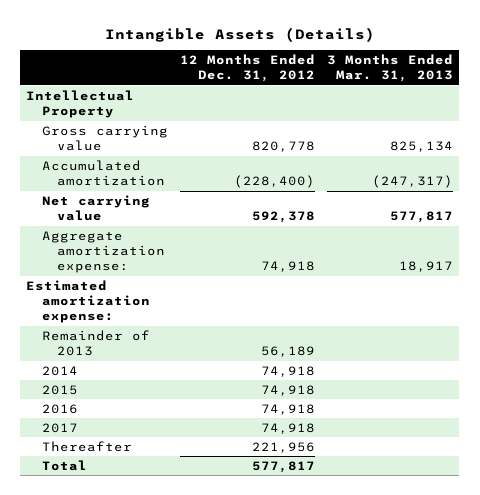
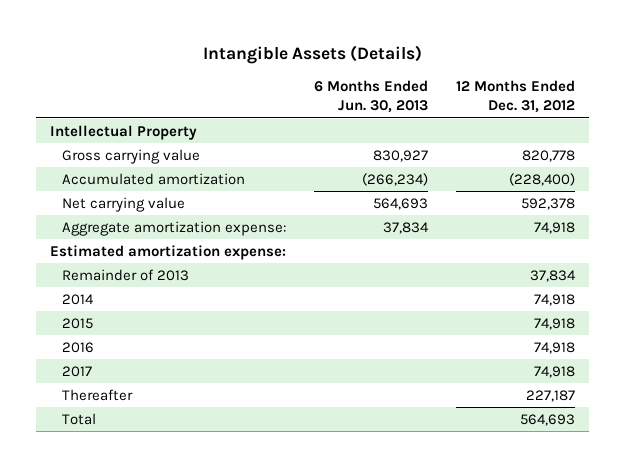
[327,54,454,83] 3 Months Ended Mar. 31, 2013 -> none
none -> [314,80,429,114] 6 Months Ended Jun. 30, 2013
[260,345,315,357] 56,189 -> [529,269,576,282] 37,834
[251,441,315,453] 221,956 -> [525,389,575,402] 227,187
[251,460,315,473] 577,817 -> [519,413,575,426] 564,693

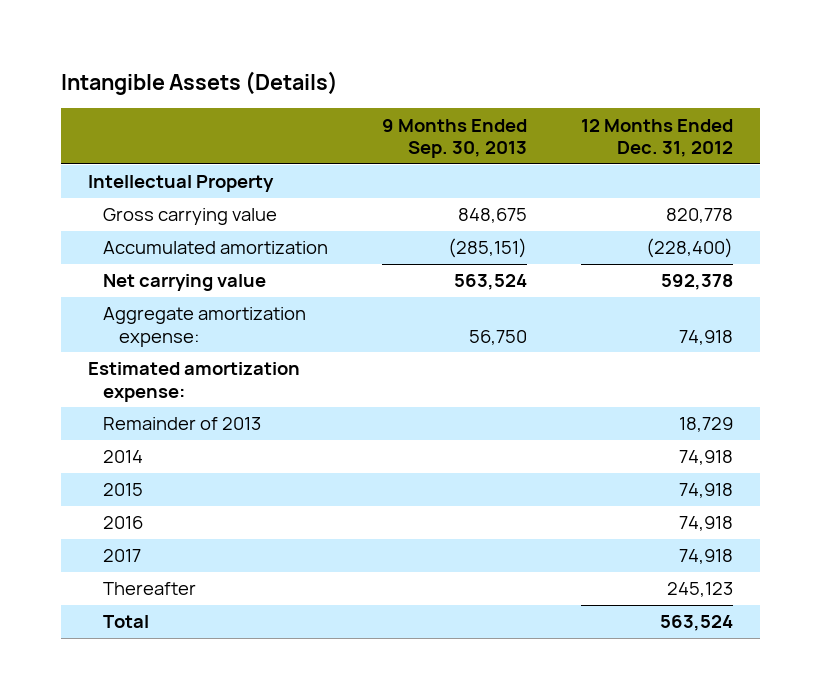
[314,80,429,114] 6 Months Ended Jun. 30, 2013 -> none
none -> [382,118,528,159] 9 Months Ended Sep. 30, 2013
[529,269,576,282] 37,834 -> [678,417,733,433] 18,729
[525,389,575,402] 227,187 -> [666,582,733,598] 245,123
[519,413,575,426] 564,693 -> [659,615,733,632] 563,524

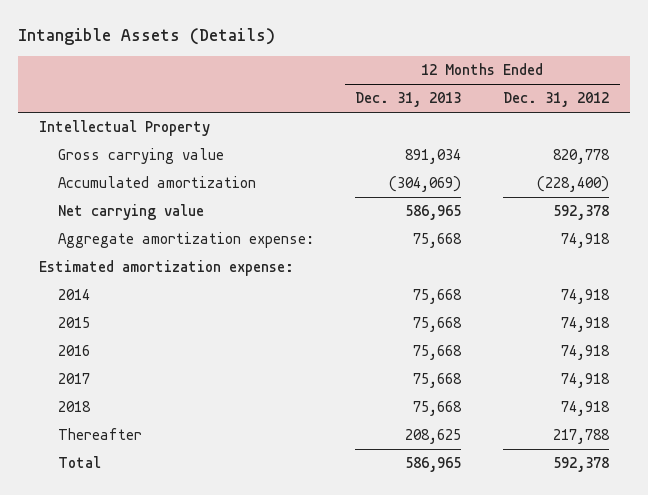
[382,118,528,159] 9 Months Ended Sep. 30, 2013 -> none
none -> [355,92,462,108] Dec. 31, 2013
[103,417,262,431] Remainder of 2013 -> none
none -> [57,401,91,413] 2018
[666,582,733,598] 245,123 -> [553,429,611,445] 217,788
[659,615,733,632] 563,524 -> [553,457,610,473] 592,378

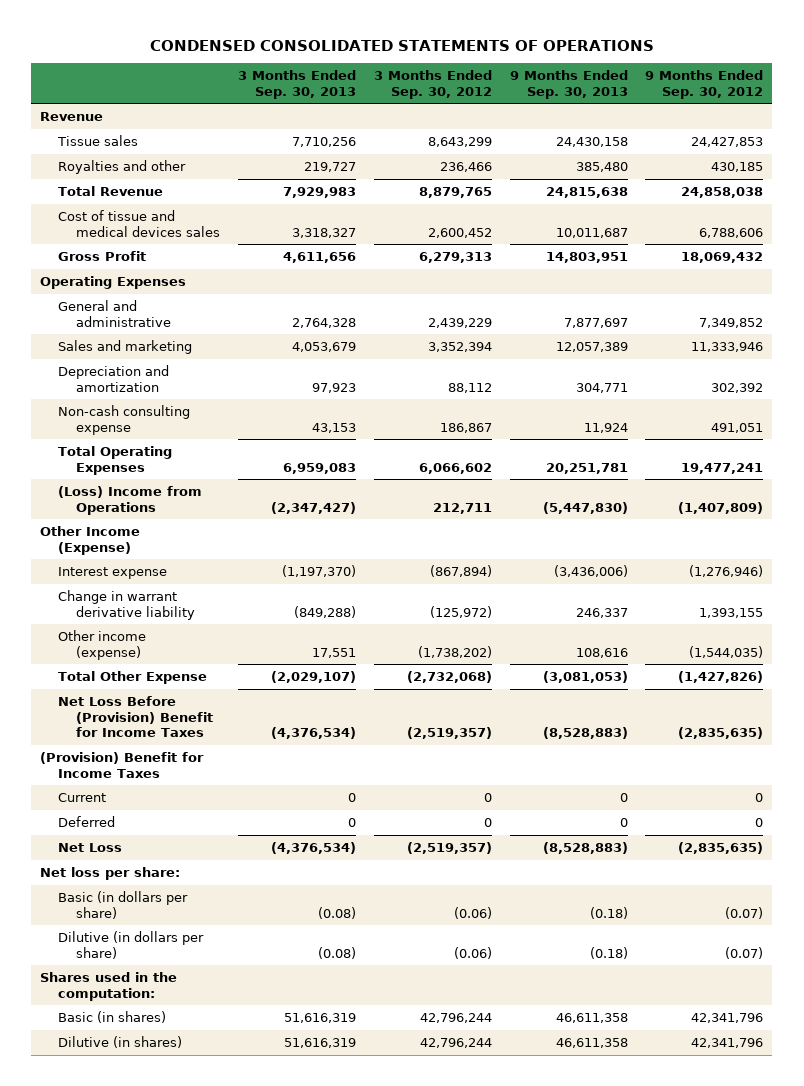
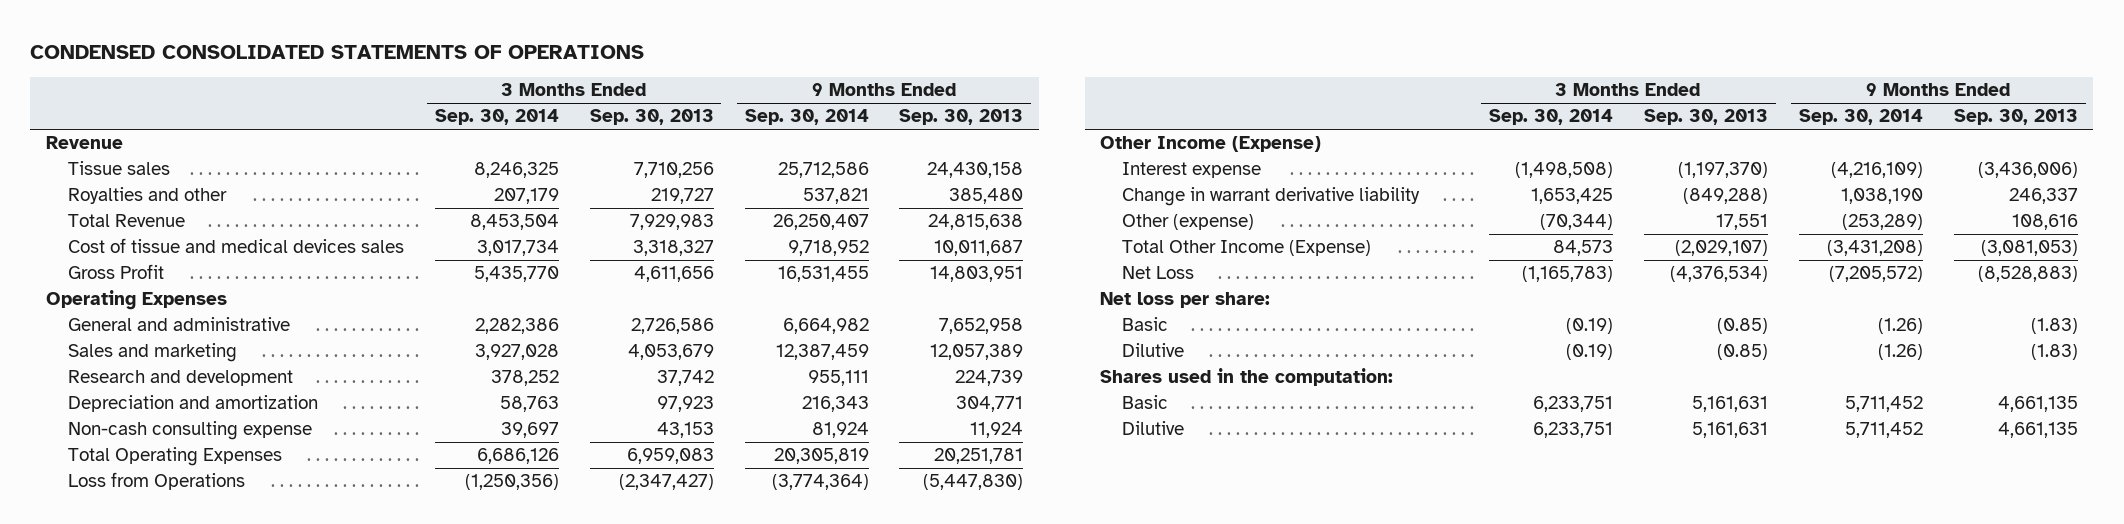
[373,69,492,99] 3 Months Ended Sep. 30, 2012 -> none
[645,69,764,99] 9 Months Ended Sep. 30, 2012 -> none
none -> [434,109,559,126] Sep. 30, 2014
none -> [744,109,869,126] Sep. 30, 2014
[291,317,356,328] 2,764,328 -> [630,318,714,335] 2,726,586
[563,317,628,328] 7,877,697 -> [939,318,1024,335] 7,652,958
none -> [67,370,293,387] Research and development
[58,485,203,515] (Loss) Income from Operations -> [67,472,245,491] Loss from Operations
[58,695,213,738] Net Loss Before (Provision) Benefit for Income Taxes -> none
[40,751,205,778] (Provision) Benefit for Income Taxes -> none
[58,792,107,802] Current -> none
[58,815,116,827] Deferred -> none
[58,629,147,660] Other income (expense) -> [1122,214,1255,231] Other (expense)
[58,670,208,684] Total Other Expense -> [1122,240,1372,257] Total Other Income (Expense)
[58,890,189,919] Basic (in dollars per share) -> [1122,317,1169,332] Basic
[317,906,356,919] (0.08) -> [1716,318,1768,335] (0.85)
[589,906,628,919] (0.18) -> [2030,318,2078,335] (1.83)
[58,930,205,959] Dilutive (in dollars per share) -> [1122,343,1185,358] Dilutive
[317,946,356,959] (0.08) -> [1716,344,1768,361] (0.85)
[589,946,628,959] (0.18) -> [2030,344,2078,361] (1.83)
[58,1010,167,1023] Basic (in shares) -> [1122,395,1169,410] Basic
[283,1012,356,1023] 51,616,319 -> [1691,396,1768,413] 5,161,631
[555,1012,628,1023] 46,611,358 -> [1997,396,2078,413] 4,661,135
[58,1035,183,1048] Dilutive (in shares) -> [1122,421,1185,436] Dilutive
[283,1037,356,1048] 51,616,319 -> [1691,422,1768,439] 5,161,631
[555,1037,628,1048] 46,611,358 -> [1997,422,2078,439] 4,661,135

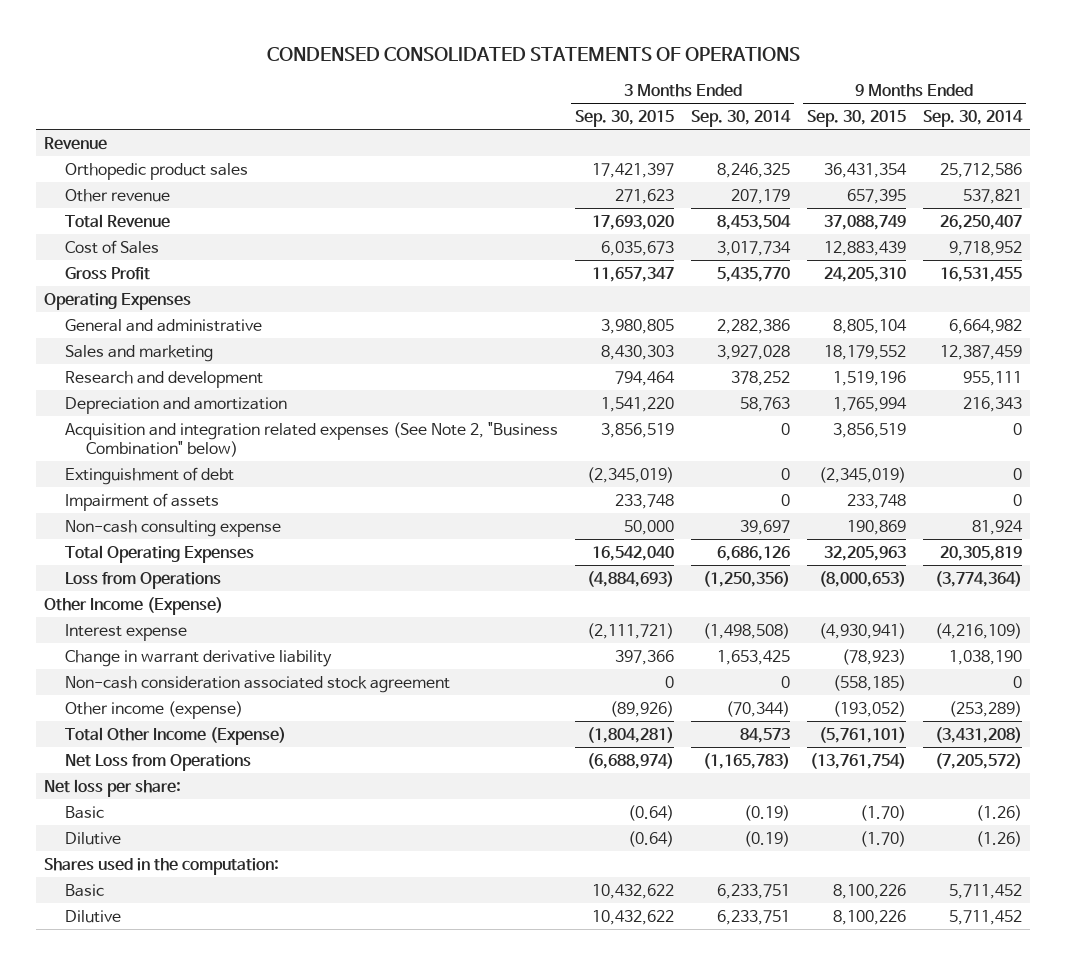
[589,109,714,126] Sep. 30, 2013 -> none
[899,109,1024,126] Sep. 30, 2013 -> none
none -> [575,110,675,128] Sep. 30, 2015
none -> [806,110,906,128] Sep. 30, 2015
[67,161,170,176] Tissue sales -> [65,162,249,180] Orthopedic product sales
[67,187,227,205] Royalties and other -> [65,188,171,202] Other revenue
[67,238,404,254] Cost of tissue and medical devices sales -> [65,239,160,254] Cost of Sales
none -> [65,421,559,457] Acquisition and integration related expenses (See Note 2, "Business Combination" below)
none -> [65,466,235,485] Extinguishment of debt
none -> [65,492,220,511] Impairment of assets
none -> [65,675,451,693] Non-cash consideration associated stock agreement
[1122,214,1255,231] Other (expense) -> [65,700,244,719] Other income (expense)
[1122,266,1195,280] Net Loss -> [65,753,252,771] Net Loss from Operations

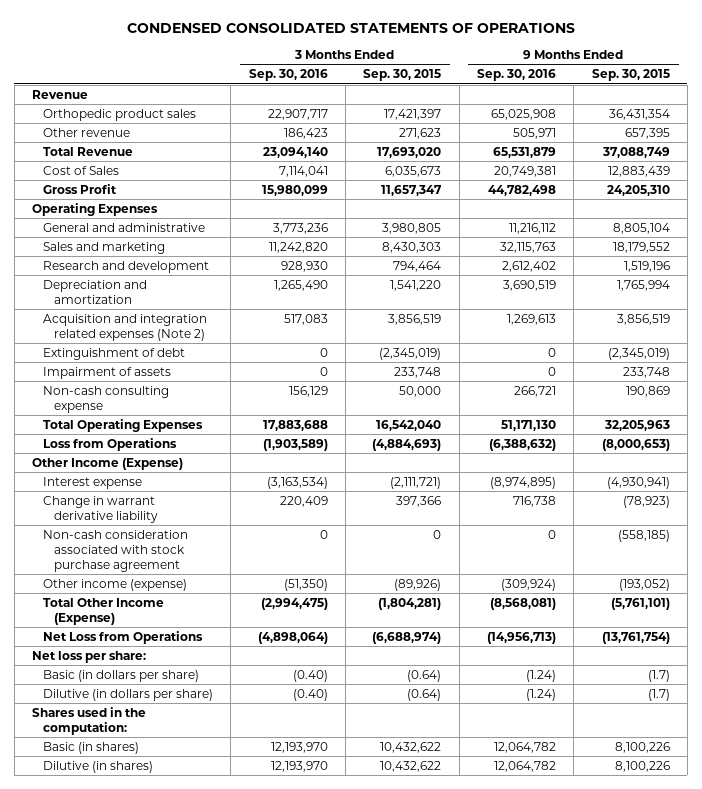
[691,110,792,128] Sep. 30, 2014 -> none
[922,110,1023,128] Sep. 30, 2014 -> none
none -> [248,69,328,82] Sep. 30, 2016
none -> [476,69,556,82] Sep. 30, 2016
[65,421,559,457] Acquisition and integration related expenses (See Note 2, "Business Combination" below) -> [42,313,207,341] Acquisition and integration related expenses (Note 2)
[65,675,451,693] Non-cash consideration associated stock agreement -> [42,529,188,572] Non-cash consideration associated with stock purchase agreement
[65,805,105,819] Basic -> [42,669,199,682] Basic (in dollars per share)
[859,804,906,821] (1.70) -> [647,669,670,682] (1.7)
[65,831,122,845] Dilutive -> [42,688,213,701] Dilutive (in dollars per share)
[859,830,906,847] (1.70) -> [647,688,670,701] (1.7)
[65,883,105,897] Basic -> [42,741,139,754] Basic (in shares)
[65,909,122,923] Dilutive -> [42,760,153,773] Dilutive (in shares)

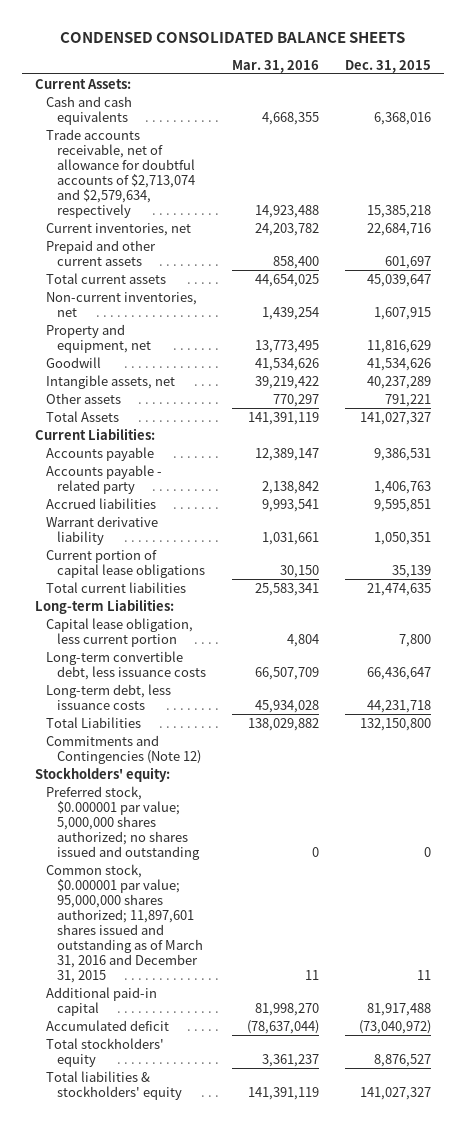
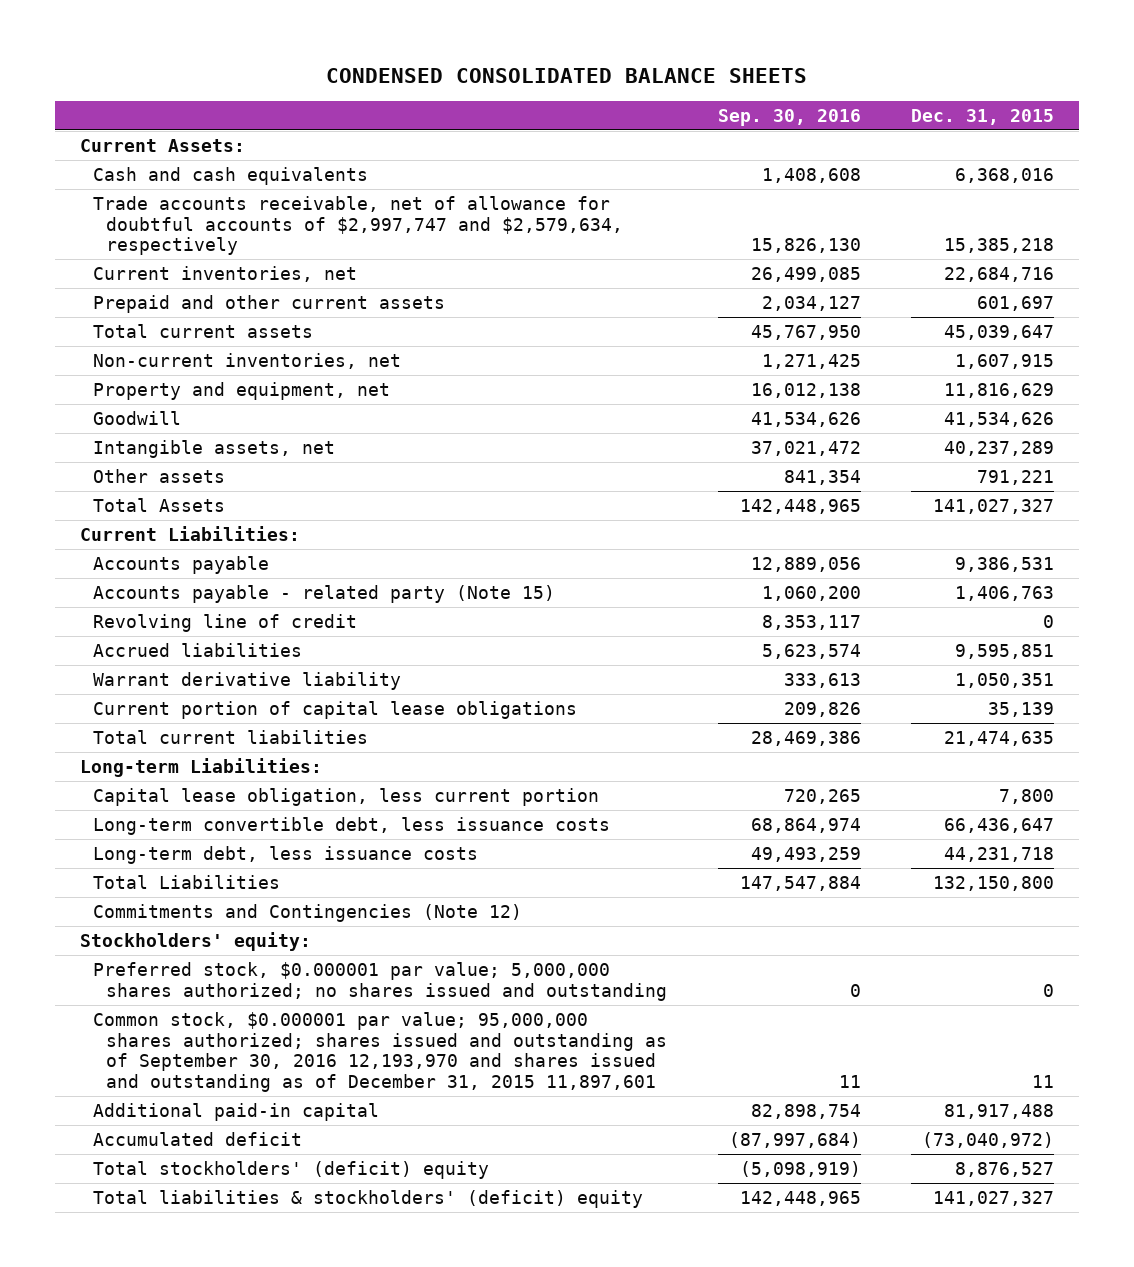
[231,59,319,73] Mar. 31, 2016 -> none
none -> [717,108,861,126] Sep. 30, 2016
[46,128,195,218] Trade accounts receivable, net of allowance for doubtful accounts of $2,713,074 and $2,579,634, respectively -> [93,196,624,256] Trade accounts receivable, net of allowance for doubtful accounts of $2,997,747 and $2,579,634, respectively
[46,464,163,494] Accounts payable - related party -> [93,585,556,604] Accounts payable - related party (Note 15)
none -> [93,614,358,633] Revolving line of credit
[46,863,203,983] Common stock, $0.000001 par value; 95,000,000 shares authorized; 11,897,601 shares issued and outstanding as of March 31, 2016 and December 31, 2015 -> [93,1012,668,1092] Common stock, $0.000001 par value; 95,000,000 shares authorized; shares issued and outstanding as of September 30, 2016 12,193,970 and shares issued and outstanding as of December 31, 2015 11,897,601
[46,1037,165,1067] Total stockholders' equity -> [93,1161,490,1180] Total stockholders' (deficit) equity
[46,1070,182,1100] Total liabilities & stockholders' equity -> [93,1190,644,1209] Total liabilities & stockholders' (deficit) equity

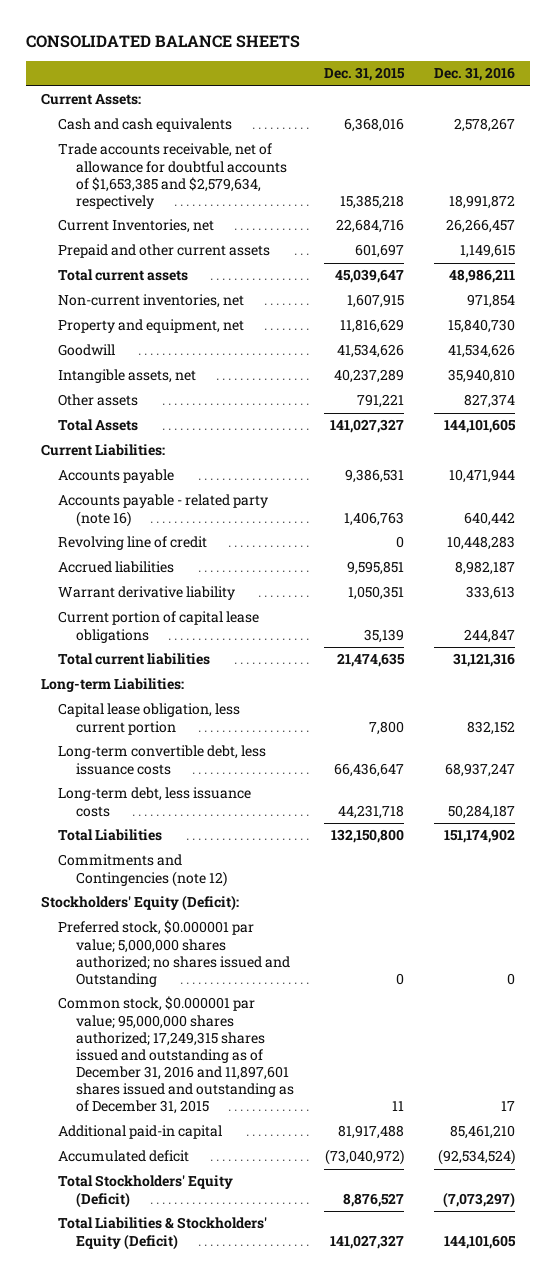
[326,67,808,83] CONDENSED CONSOLIDATED BALANCE SHEETS -> [25,35,300,49] CONSOLIDATED BALANCE SHEETS
[717,108,861,126] Sep. 30, 2016 -> none
none -> [433,67,515,82] Dec. 31, 2016
[93,196,624,256] Trade accounts receivable, net of allowance for doubtful accounts of $2,997,747 and $2,579,634, respectively -> [58,143,288,209] Trade accounts receivable, net of allowance for doubtful accounts of $1,653,385 and $2,579,634, respectively
[93,266,358,283] Current inventories, net -> [58,219,215,234] Current Inventories, net
[93,585,556,604] Accounts payable - related party (Note 15) -> [58,494,269,527] Accounts payable - related party (note 16)
[93,904,523,923] Commitments and Contingencies (Note 12) -> [58,854,228,887] Commitments and Contingencies (note 12)
[80,932,312,952] Stockholders' equity: -> [40,895,239,912] Stockholders' Equity (Deficit):
[93,962,668,1001] Preferred stock, $0.000001 par value; 5,000,000 shares authorized; no shares issued and outstanding -> [58,920,291,987] Preferred stock, $0.000001 par value; 5,000,000 shares authorized; no shares issued and Outstanding
[93,1012,668,1092] Common stock, $0.000001 par value; 95,000,000 shares authorized; shares issued and outstanding as of September 30, 2016 12,193,970 and shares issued and outstanding as of December 31, 2015 11,897,601 -> [58,996,295,1115] Common stock, $0.000001 par value; 95,000,000 shares authorized; 17,249,315 shares issued and outstanding as of December 31, 2016 and 11,897,601 shares issued and outstanding as of December 31, 2015
[93,1161,490,1180] Total stockholders' (deficit) equity -> [58,1175,234,1208] Total Stockholders' Equity (Deficit)
[93,1190,644,1209] Total liabilities & stockholders' (deficit) equity -> [58,1217,268,1250] Total Liabilities & Stockholders' Equity (Deficit)

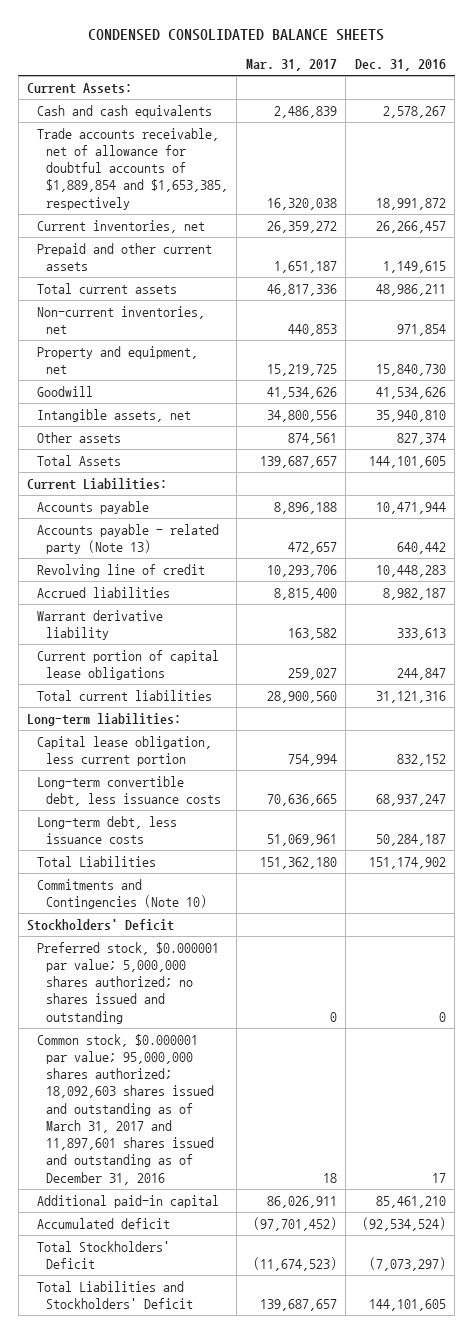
[25,35,300,49] CONSOLIDATED BALANCE SHEETS -> [88,28,385,41] CONDENSED CONSOLIDATED BALANCE SHEETS
[324,67,406,82] Dec. 31, 2015 -> none
none -> [245,59,337,72] Mar. 31, 2017
[58,143,288,209] Trade accounts receivable, net of allowance for doubtful accounts of $1,653,385 and $2,579,634, respectively -> [36,127,228,210] Trade accounts receivable, net of allowance for doubtful accounts of $1,889,854 and $1,653,385, respectively
[58,219,215,234] Current Inventories, net -> [36,219,205,233] Current inventories, net
[58,494,269,527] Accounts payable - related party (note 16) -> [36,523,219,555] Accounts payable - related party (Note 13)
[40,678,184,693] Long-term Liabilities: -> [27,712,182,726] Long-term liabilities:
[58,854,228,887] Commitments and Contingencies (note 12) -> [36,878,207,910] Commitments and Contingencies (Note 10)
[40,895,239,912] Stockholders' Equity (Deficit): -> [27,918,175,931] Stockholders' Deficit
[58,920,291,987] Preferred stock, $0.000001 par value; 5,000,000 shares authorized; no shares issued and Outstanding -> [36,941,219,1024] Preferred stock, $0.000001 par value; 5,000,000 shares authorized; no shares issued and outstanding
[58,996,295,1115] Common stock, $0.000001 par value; 95,000,000 shares authorized; 17,249,315 shares issued and outstanding as of December 31, 2016 and 11,897,601 shares issued and outstanding as of December 31, 2015 -> [36,1033,214,1185] Common stock, $0.000001 par value; 95,000,000 shares authorized; 18,092,603 shares issued and outstanding as of March 31, 2017 and 11,897,601 shares issued and outstanding as of December 31, 2016
[58,1175,234,1208] Total Stockholders' Equity (Deficit) -> [36,1240,170,1270] Total Stockholders' Deficit
[58,1217,268,1250] Total Liabilities & Stockholders' Equity (Deficit) -> [36,1280,193,1310] Total Liabilities and Stockholders' Deficit

